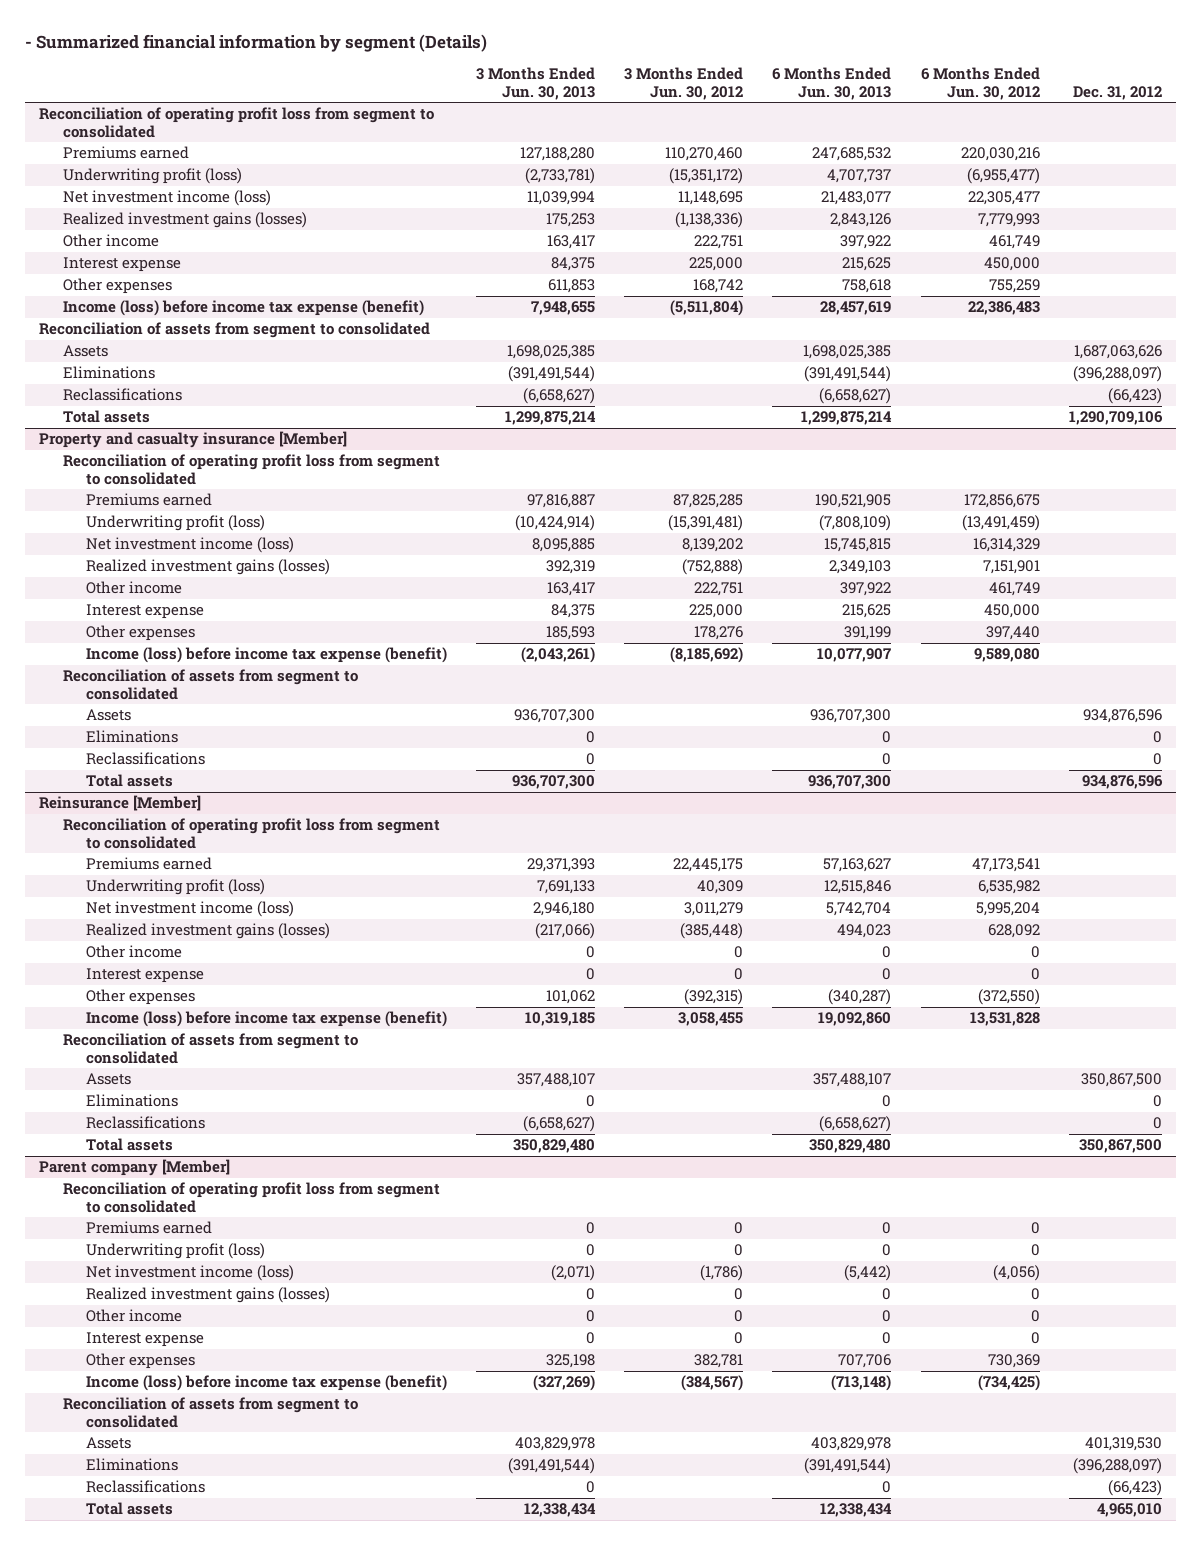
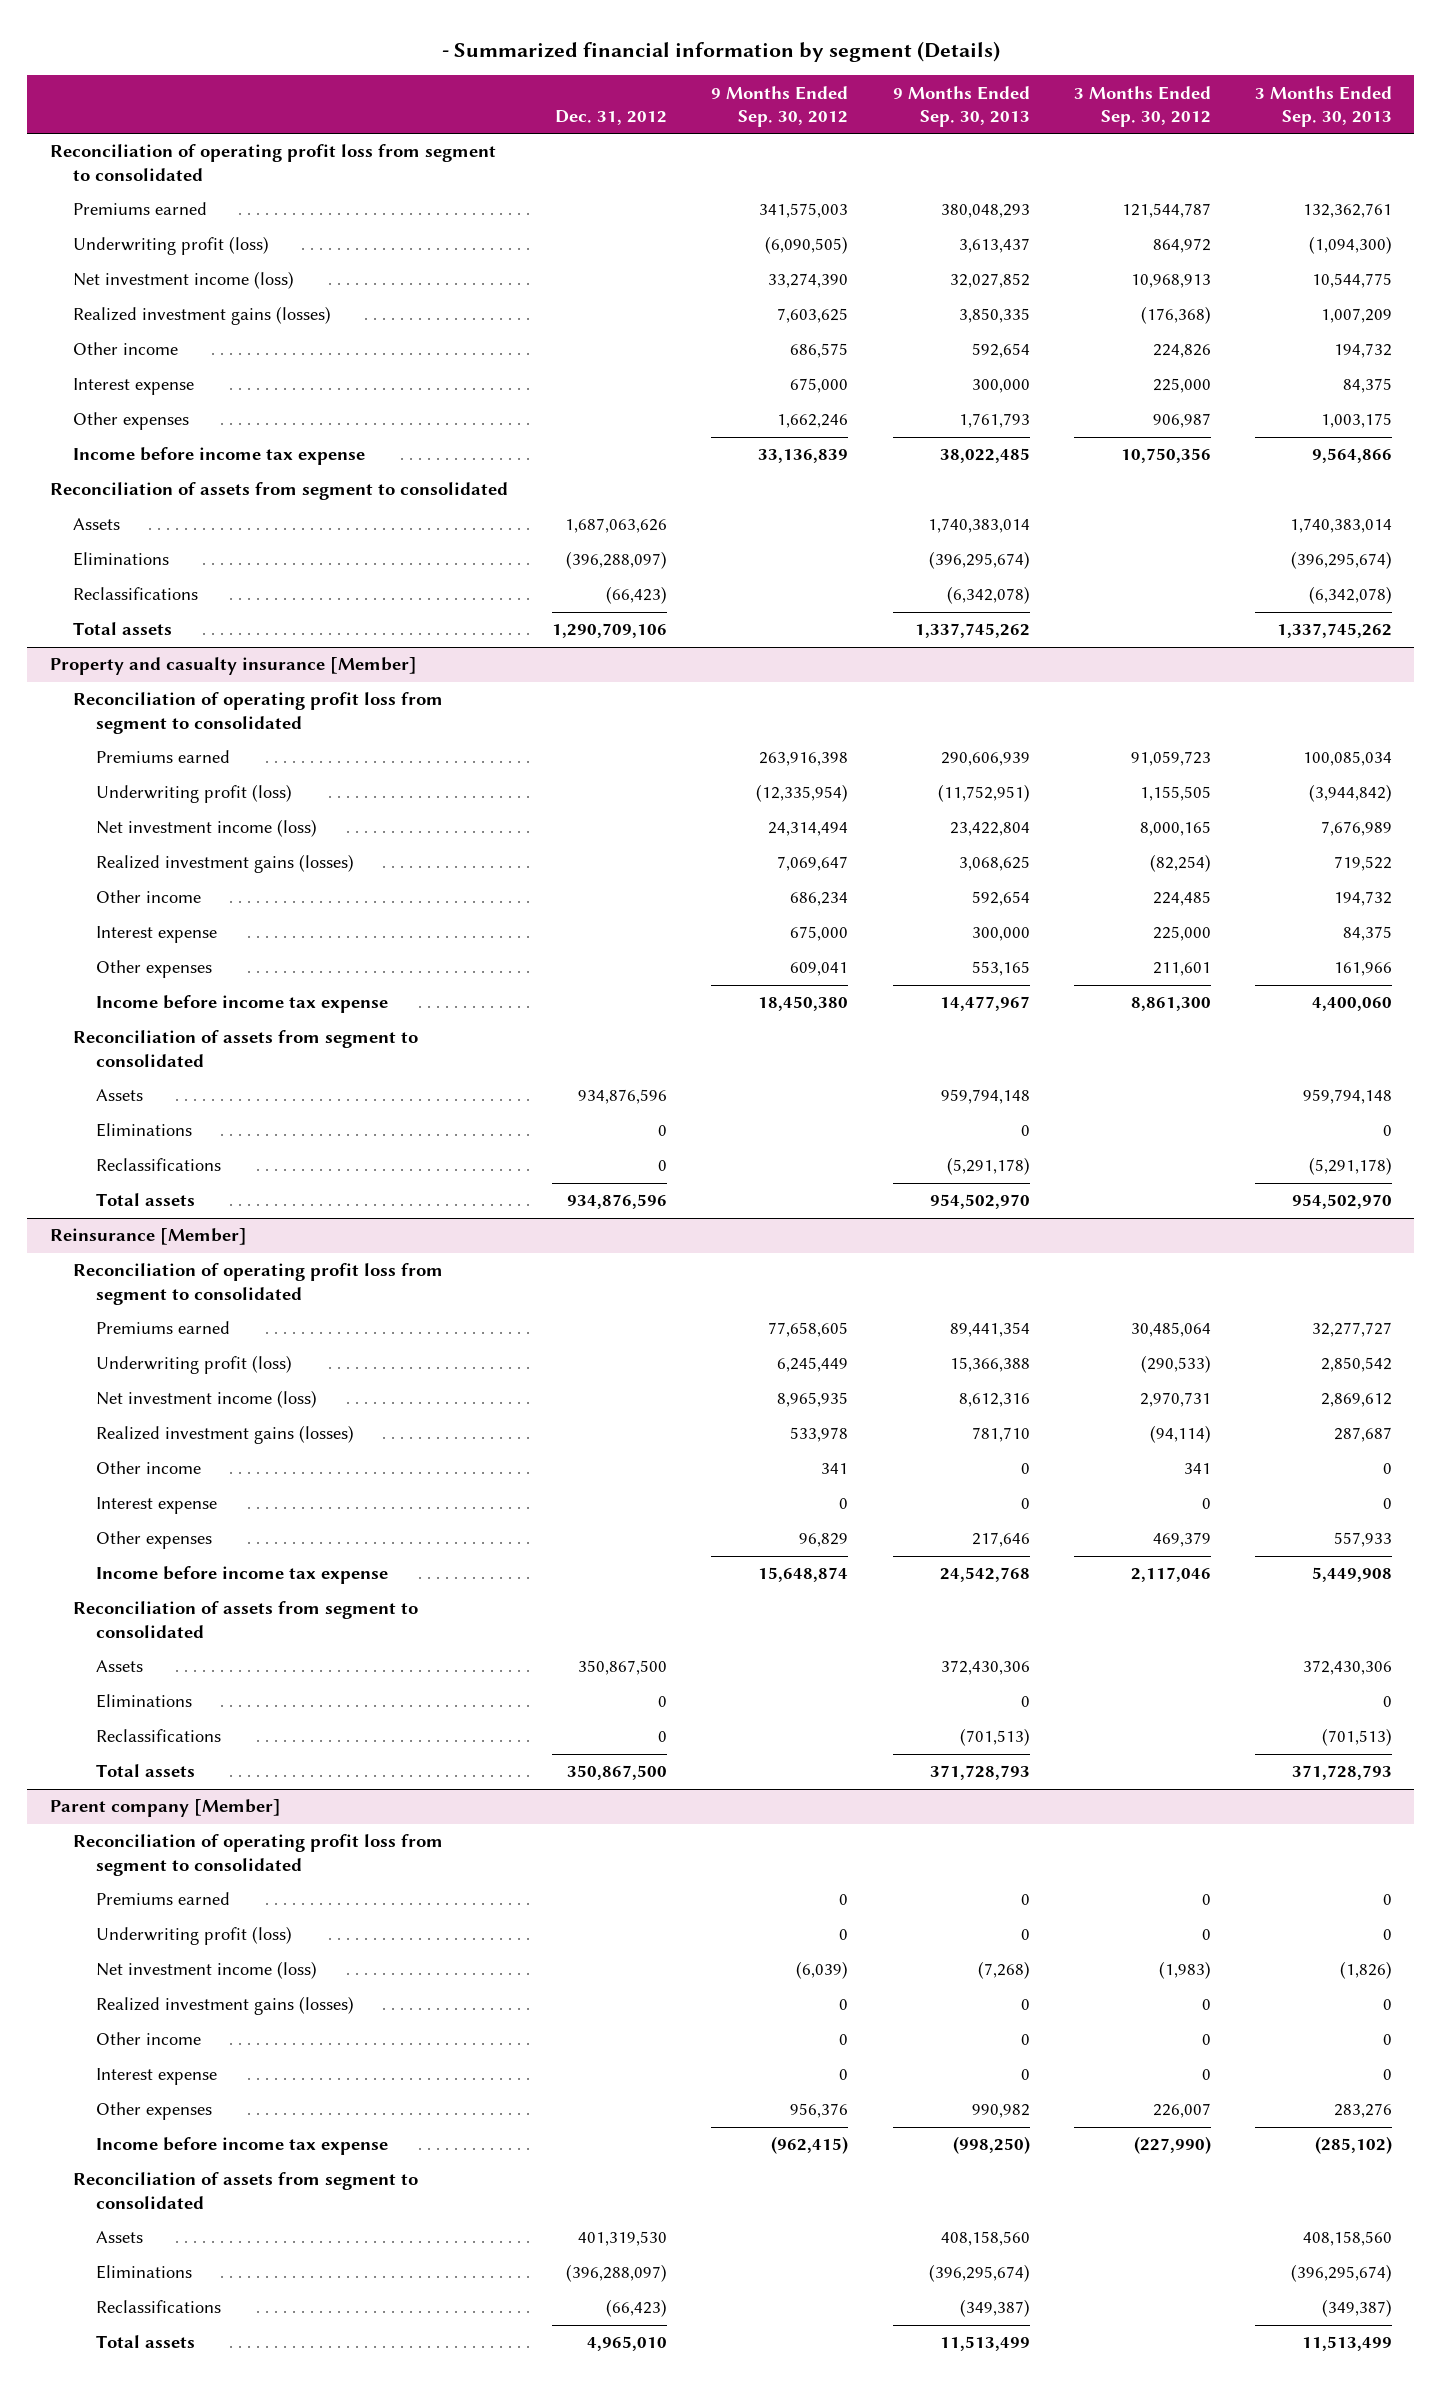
[476,67,596,100] 3 Months Ended Jun. 30, 2013 -> none
[624,67,744,100] 3 Months Ended Jun. 30, 2012 -> none
[772,67,892,100] 6 Months Ended Jun. 30, 2013 -> none
[920,67,1040,100] 6 Months Ended Jun. 30, 2012 -> none
none -> [711,85,849,127] 9 Months Ended Sep. 30, 2012
none -> [892,85,1030,127] 9 Months Ended Sep. 30, 2013
none -> [1073,85,1211,127] 3 Months Ended Sep. 30, 2012
none -> [1255,85,1393,127] 3 Months Ended Sep. 30, 2013
[62,300,424,317] Income (loss) before income tax expense (benefit) -> [72,447,365,466] Income before income tax expense
[85,647,447,664] Income (loss) before income tax expense (benefit) -> [95,995,388,1014] Income before income tax expense
[85,1011,447,1028] Income (loss) before income tax expense (benefit) -> [95,1566,388,1585] Income before income tax expense
[85,1375,447,1392] Income (loss) before income tax expense (benefit) -> [95,2137,388,2156] Income before income tax expense

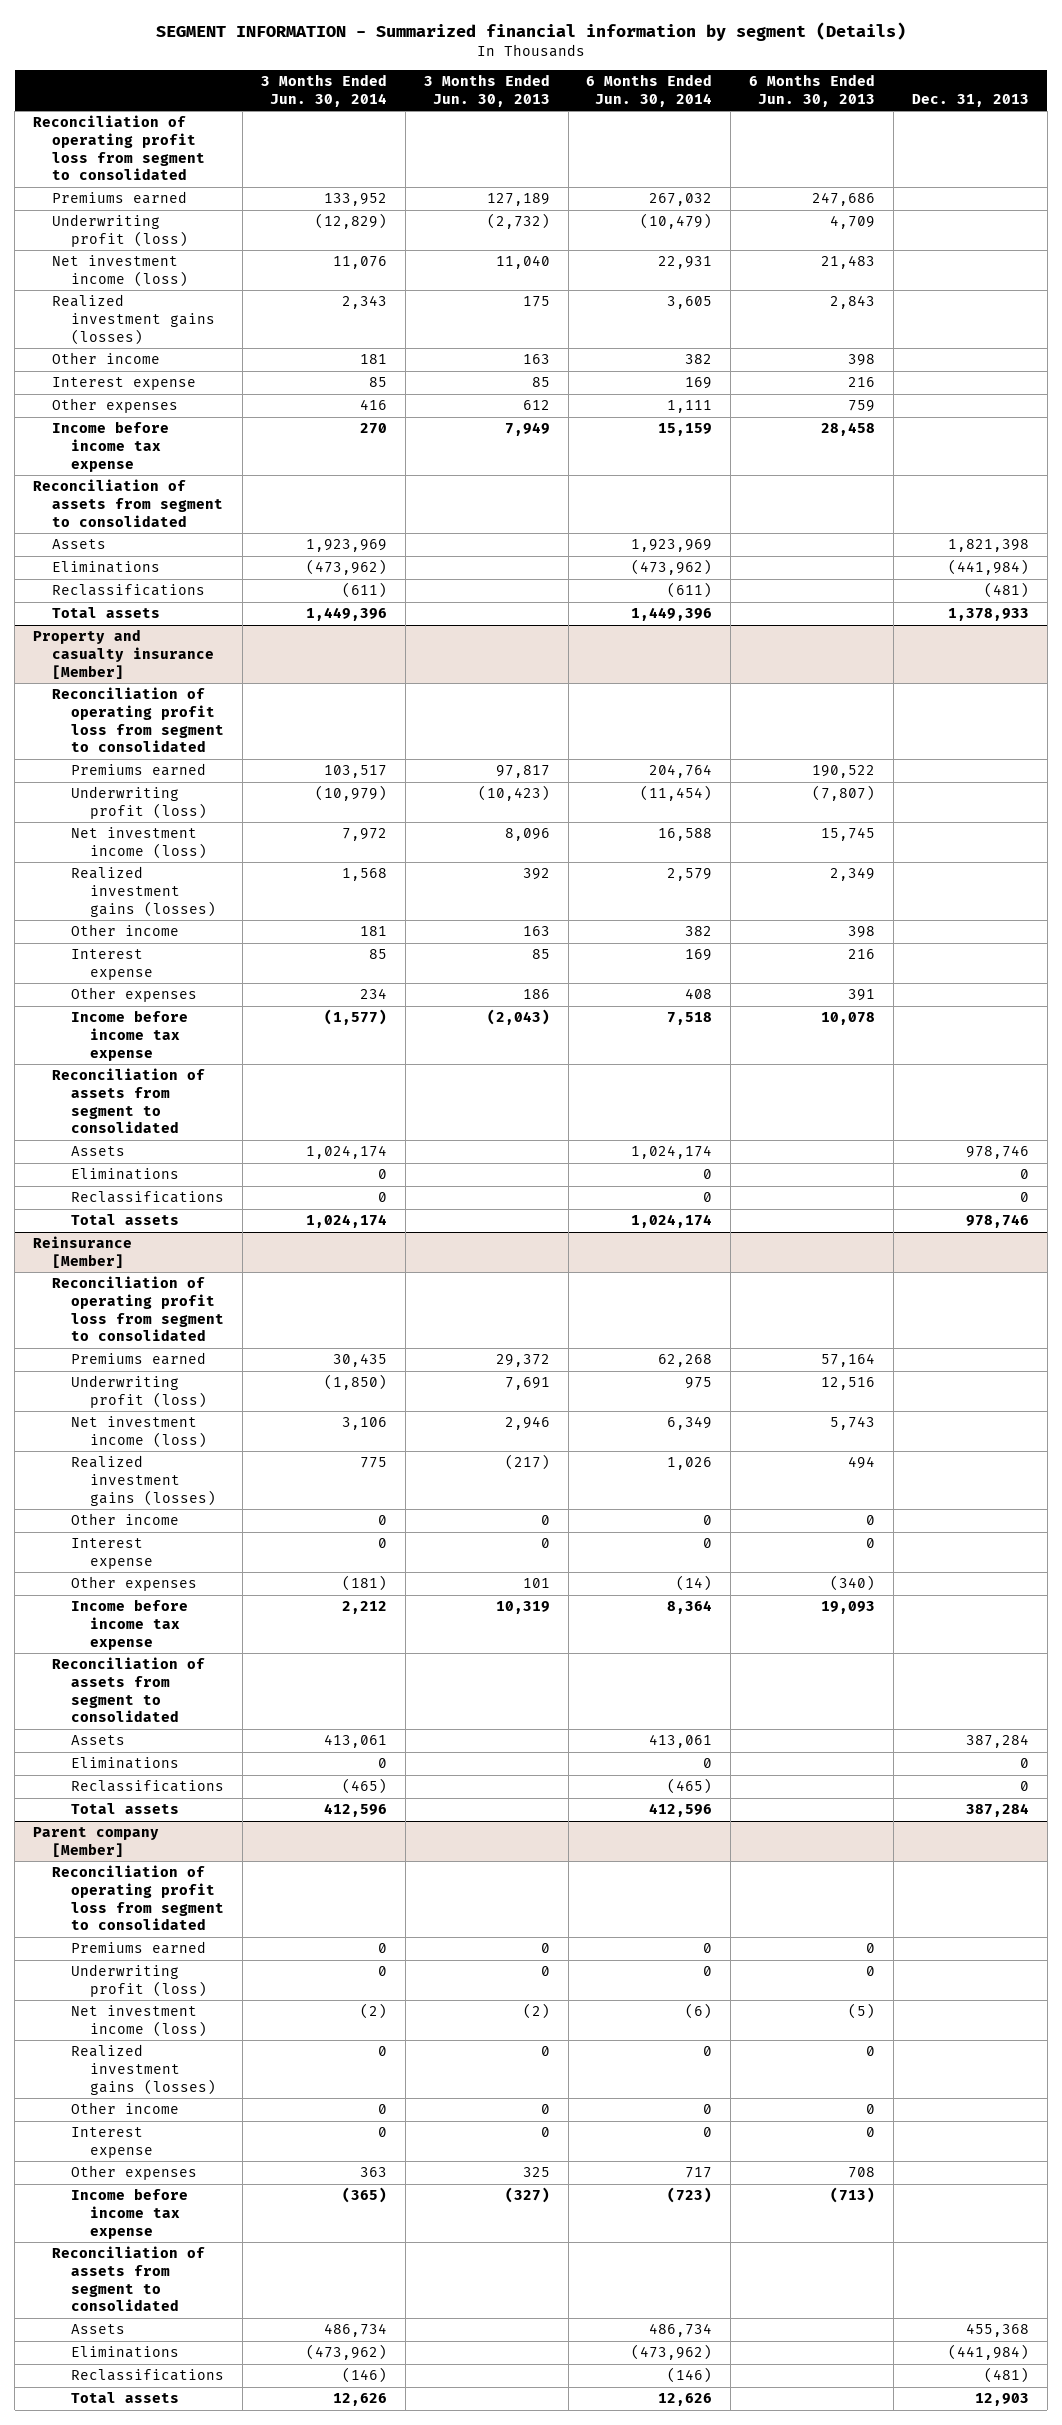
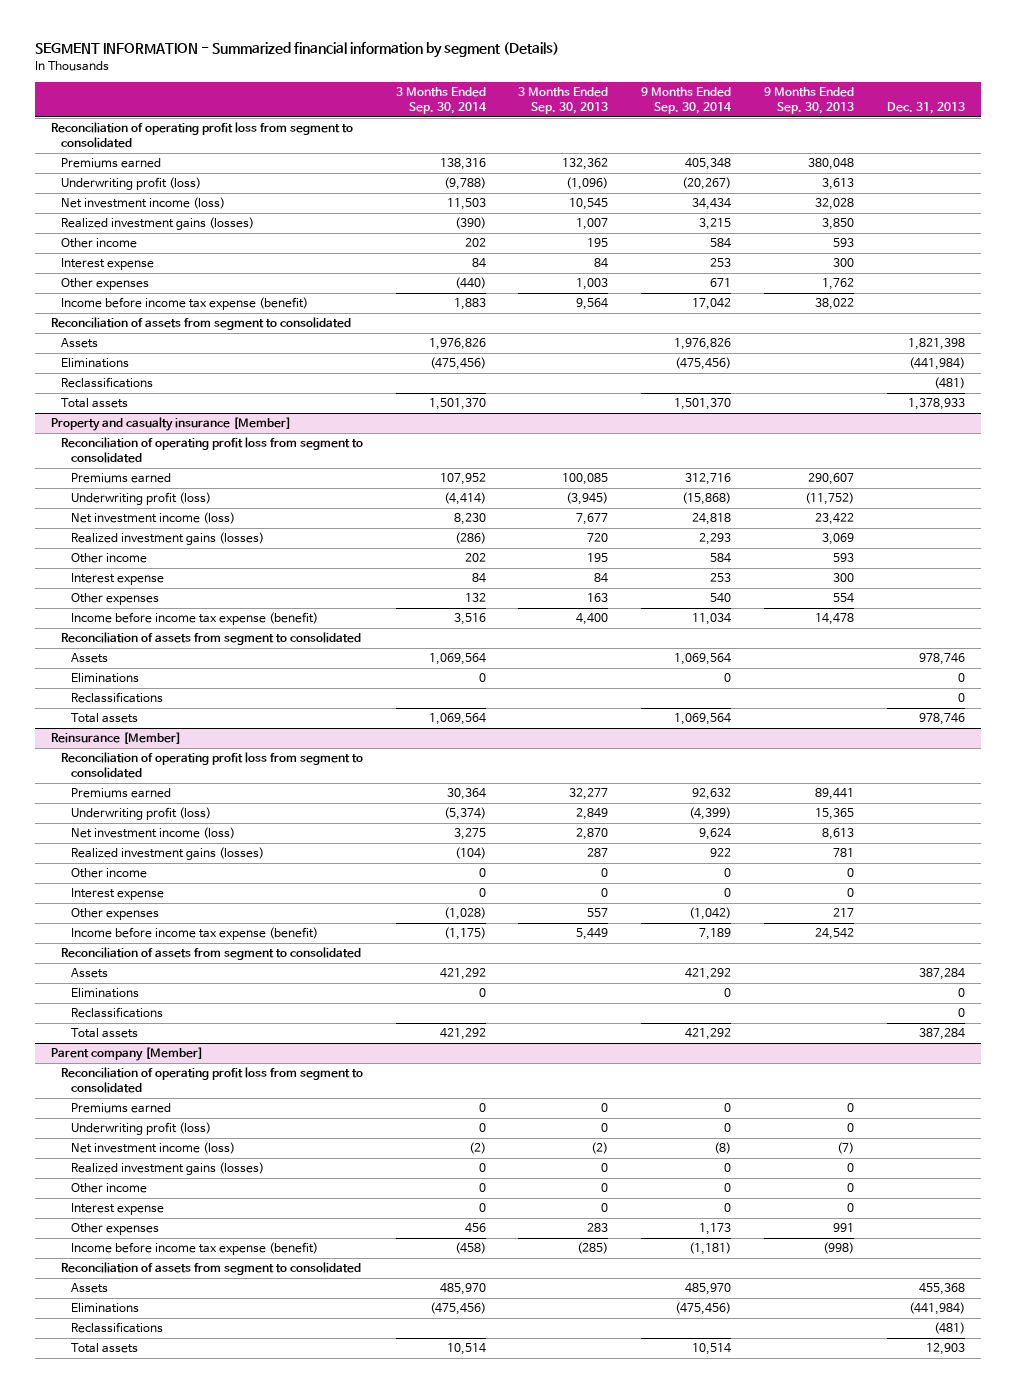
[260,74,387,108] 3 Months Ended Jun. 30, 2014 -> none
[423,74,550,108] 3 Months Ended Jun. 30, 2013 -> none
[586,74,713,108] 6 Months Ended Jun. 30, 2014 -> none
[749,74,876,108] 6 Months Ended Jun. 30, 2013 -> none
none -> [395,86,487,115] 3 Months Ended Sep. 30, 2014
none -> [518,86,609,115] 3 Months Ended Sep. 30, 2013
none -> [641,86,733,115] 9 Months Ended Sep. 30, 2014
none -> [763,86,854,115] 9 Months Ended Sep. 30, 2013
[52,421,170,472] Income before income tax expense -> [60,297,308,311] Income before income tax expense (benefit)
[71,1010,189,1061] Income before income tax expense -> [70,612,318,626] Income before income tax expense (benefit)
[71,1599,189,1650] Income before income tax expense -> [70,927,318,941] Income before income tax expense (benefit)
[71,2188,189,2239] Income before income tax expense -> [70,1242,318,1256] Income before income tax expense (benefit)

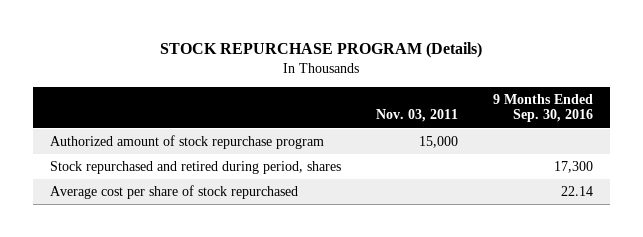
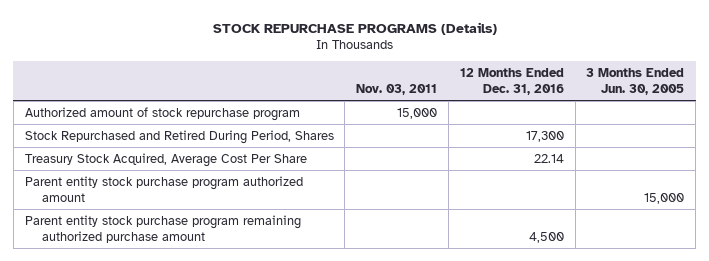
[160,42,483,59] STOCK REPURCHASE PROGRAM (Details) -> [212,21,497,35] STOCK REPURCHASE PROGRAMS (Details)
[492,93,593,123] 9 Months Ended Sep. 30, 2016 -> none
none -> [459,68,564,96] 12 Months Ended Dec. 31, 2016
none -> [586,68,685,96] 3 Months Ended Jun. 30, 2005
[50,161,342,175] Stock repurchased and retired during period, shares -> [24,129,334,144] Stock Repurchased and Retired During Period, Shares
[50,185,299,200] Average cost per share of stock repurchased -> [24,152,307,167] Treasury Stock Acquired, Average Cost Per Share
none -> [24,175,303,202] Parent entity stock purchase program authorized amount
none -> [24,214,301,243] Parent entity stock purchase program remaining authorized purchase amount

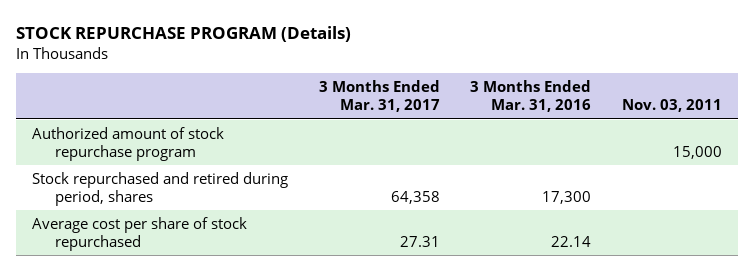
[212,21,497,35] STOCK REPURCHASE PROGRAMS (Details) -> [16,26,352,43] STOCK REPURCHASE PROGRAM (Details)
[459,68,564,96] 12 Months Ended Dec. 31, 2016 -> none
[586,68,685,96] 3 Months Ended Jun. 30, 2005 -> none
none -> [318,80,440,112] 3 Months Ended Mar. 31, 2017
none -> [470,80,592,112] 3 Months Ended Mar. 31, 2016
[24,175,303,202] Parent entity stock purchase program authorized amount -> none
[24,214,301,243] Parent entity stock purchase program remaining authorized purchase amount -> none
[24,129,334,144] Stock Repurchased and Retired During Period, Shares -> [31,172,288,206] Stock repurchased and retired during period, shares
[24,152,307,167] Treasury Stock Acquired, Average Cost Per Share -> [31,217,247,251] Average cost per share of stock repurchased

